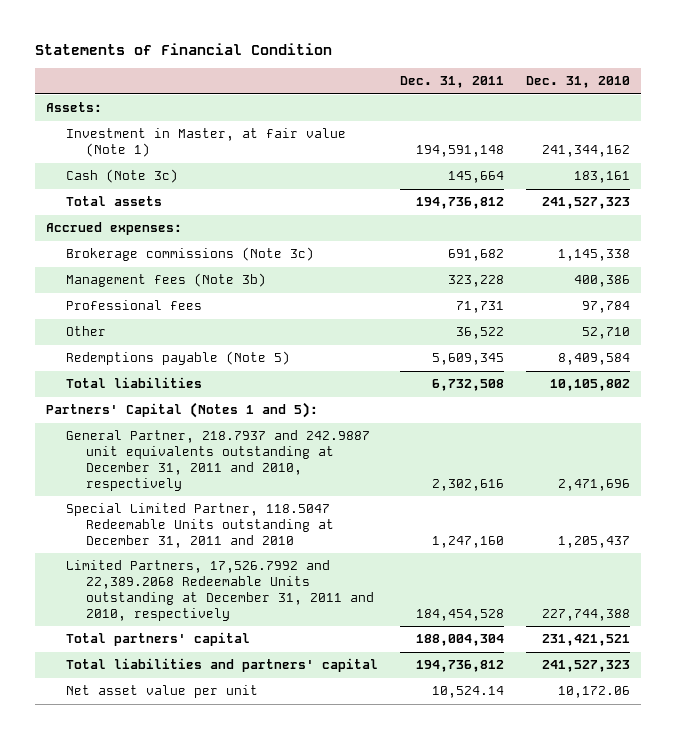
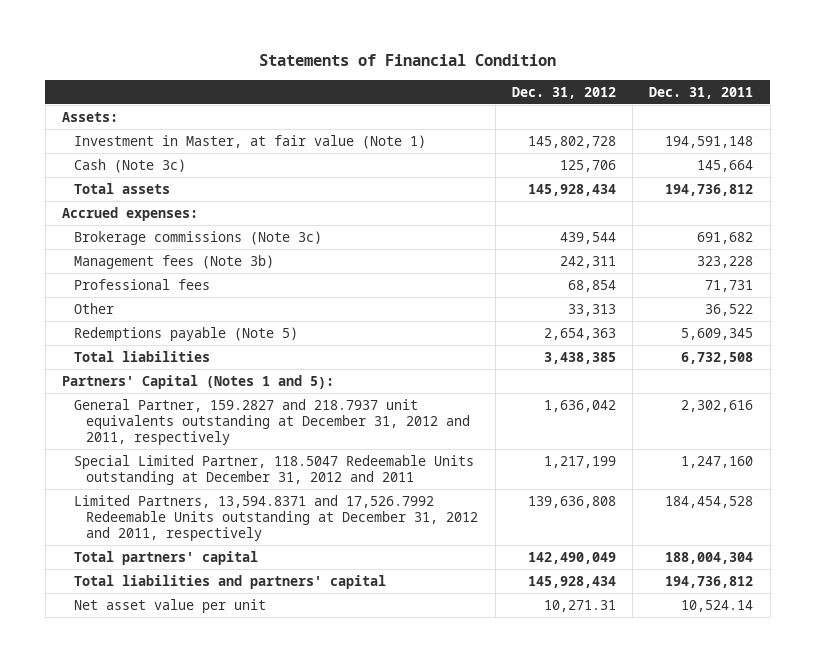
[525,76,630,89] Dec. 31, 2010 -> none
none -> [511,86,616,99] Dec. 31, 2012
[66,430,371,491] General Partner, 218.7937 and 242.9887 unit equivalents outstanding at December 31, 2011 and 2010, respectively -> [74,398,471,446] General Partner, 159.2827 and 218.7937 unit equivalents outstanding at December 31, 2012 and 2011, respectively
[66,503,335,549] Special Limited Partner, 118.5047 Redeemable Units outstanding at December 31, 2011 and 2010 -> [74,454,475,485] Special Limited Partner, 118.5047 Redeemable Units outstanding at December 31, 2012 and 2011
[66,560,375,621] Limited Partners, 17,526.7992 and 22,389.2068 Redeemable Units outstanding at December 31, 2011 and 2010, respectively -> [74,494,479,542] Limited Partners, 13,594.8371 and 17,526.7992 Redeemable Units outstanding at December 31, 2012 and 2011, respectively

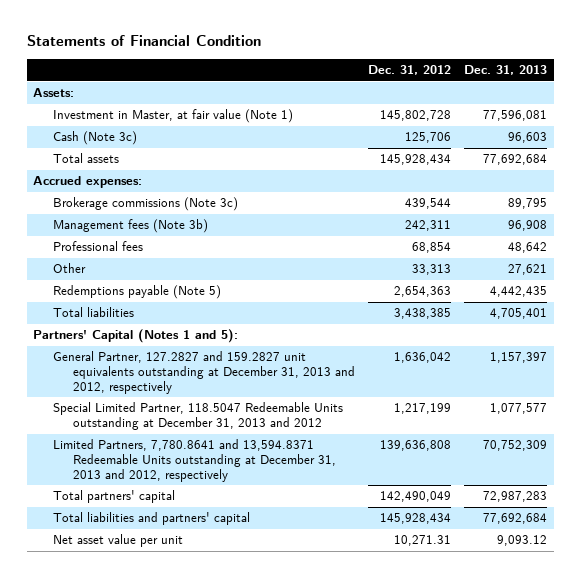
[649,86,754,99] Dec. 31, 2011 -> none
none -> [464,65,548,76] Dec. 31, 2013
[74,398,471,446] General Partner, 159.2827 and 218.7937 unit equivalents outstanding at December 31, 2012 and 2011, respectively -> [53,351,356,395] General Partner, 127.2827 and 159.2827 unit equivalents outstanding at December 31, 2013 and 2012, respectively
[74,454,475,485] Special Limited Partner, 118.5047 Redeemable Units outstanding at December 31, 2012 and 2011 -> [53,402,344,431] Special Limited Partner, 118.5047 Redeemable Units outstanding at December 31, 2013 and 2012
[74,494,479,542] Limited Partners, 13,594.8371 and 17,526.7992 Redeemable Units outstanding at December 31, 2012 and 2011, respectively -> [53,439,337,483] Limited Partners, 7,780.8641 and 13,594.8371 Redeemable Units outstanding at December 31, 2013 and 2012, respectively

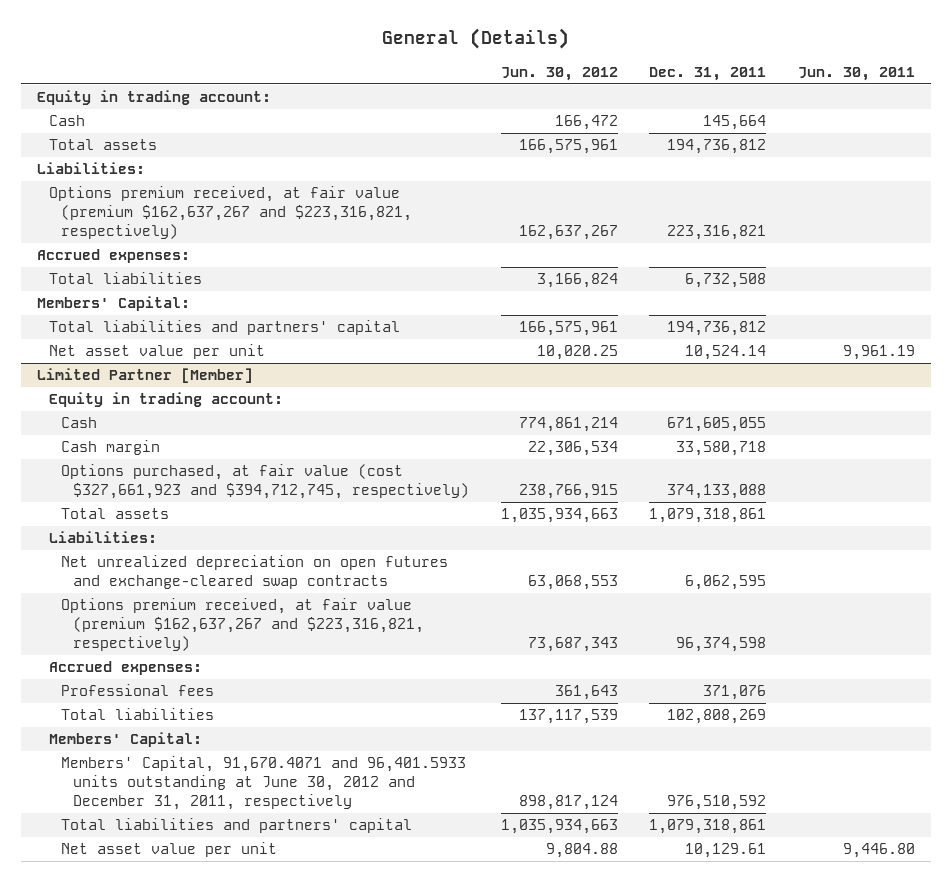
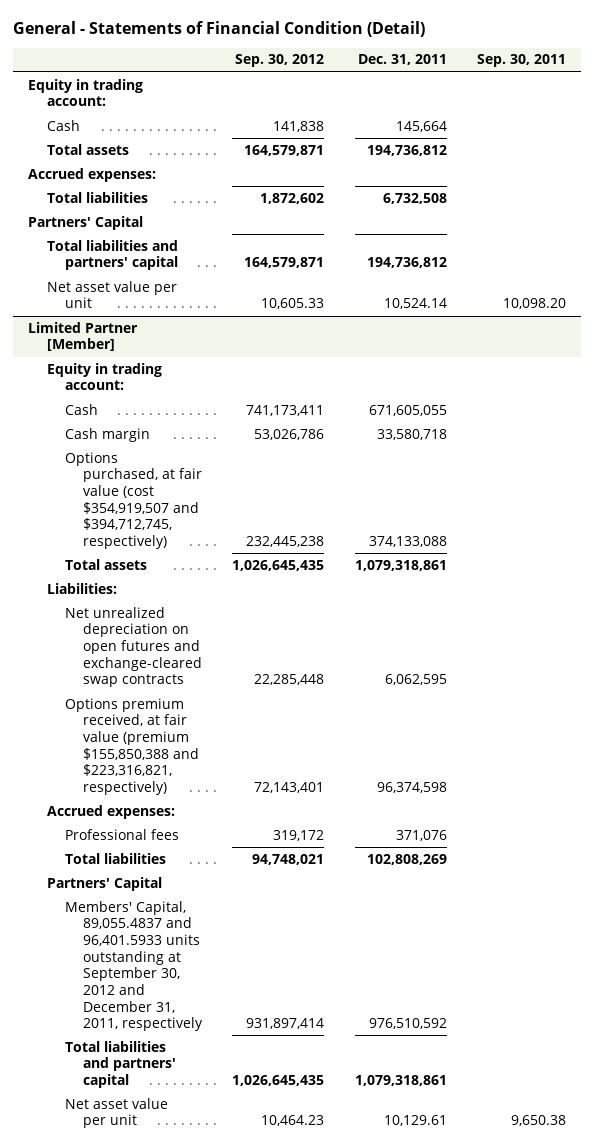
[381,28,569,50] General (Details) -> [13,21,426,38] General - Statements of Financial Condition (Detail)
[500,66,618,81] Jun. 30, 2012 -> none
[797,66,915,81] Jun. 30, 2011 -> none
none -> [235,54,325,68] Sep. 30, 2012
none -> [476,54,566,68] Sep. 30, 2011
[36,162,145,175] Liabilities: -> none
[49,186,413,240] Options premium received, at fair value (premium $162,637,267 and $223,316,821, respectively) -> none
[36,296,190,312] Members' Capital: -> [28,215,144,230] Partners' Capital
[61,464,470,500] Options purchased, at fair value (cost $327,661,923 and $394,712,745, respectively) -> [64,451,203,549] Options purchased, at fair value (cost $354,919,507 and $394,712,745, respectively)
[61,598,425,652] Options premium received, at fair value (premium $162,637,267 and $223,316,821, respectively) -> [64,697,200,795] Options premium received, at fair value (premium $155,850,388 and $223,316,821, respectively)
[49,732,203,748] Members' Capital: -> [46,876,162,891] Partners' Capital
[61,756,467,811] Members' Capital, 91,670.4071 and 96,401.5933 units outstanding at June 30, 2012 and December 31, 2011, respectively -> [64,900,204,1032] Members' Capital, 89,055.4837 and 96,401.5933 units outstanding at September 30, 2012 and December 31, 2011, respectively

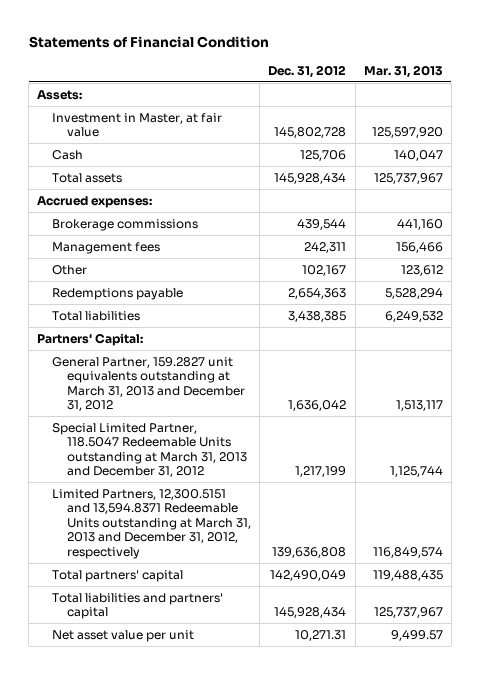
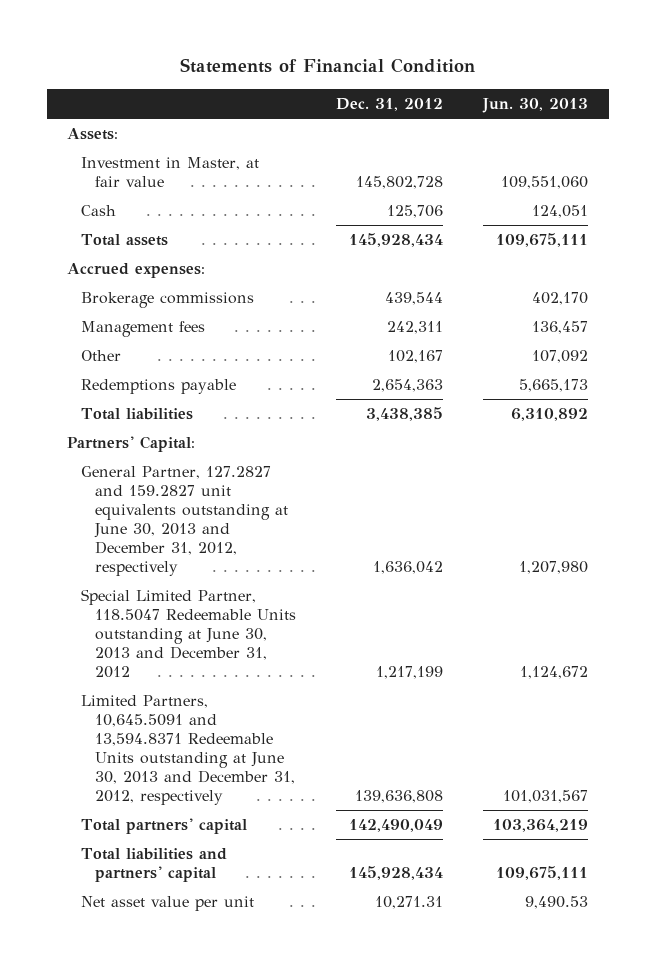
[363,64,443,78] Mar. 31, 2013 -> none
none -> [482,97,589,113] Jun. 30, 2013
[52,356,245,412] General Partner, 159.2827 unit equivalents outstanding at March 31, 2013 and December 31, 2012 -> [81,466,288,577] General Partner, 127.2827 and 159.2827 unit equivalents outstanding at June 30, 2013 and December 31, 2012, respectively
[52,422,247,478] Special Limited Partner, 118.5047 Redeemable Units outstanding at March 31, 2013 and December 31, 2012 -> [81,589,296,679] Special Limited Partner, 118.5047 Redeemable Units outstanding at June 30, 2013 and December 31, 2012
[52,488,251,559] Limited Partners, 12,300.5151 and 13,594.8371 Redeemable Units outstanding at March 31, 2013 and December 31, 2012, respectively -> [81,695,295,806] Limited Partners, 10,645.5091 and 13,594.8371 Redeemable Units outstanding at June 30, 2013 and December 31, 2012, respectively

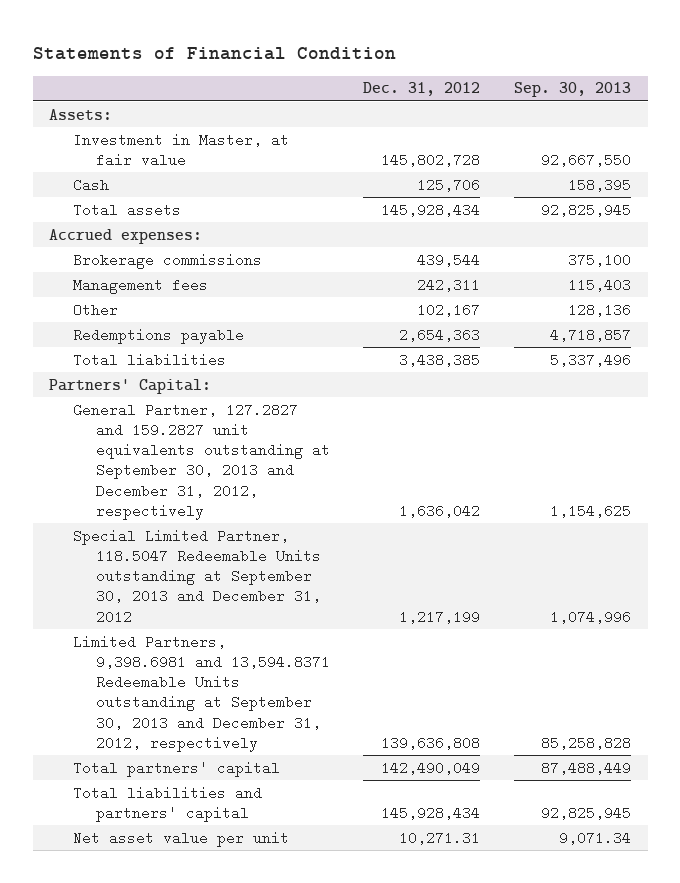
[482,97,589,113] Jun. 30, 2013 -> none
none -> [514,82,632,98] Sep. 30, 2013
[81,466,288,577] General Partner, 127.2827 and 159.2827 unit equivalents outstanding at June 30, 2013 and December 31, 2012, respectively -> [72,402,330,520] General Partner, 127.2827 and 159.2827 unit equivalents outstanding at September 30, 2013 and December 31, 2012, respectively
[81,589,296,679] Special Limited Partner, 118.5047 Redeemable Units outstanding at June 30, 2013 and December 31, 2012 -> [72,528,321,624] Special Limited Partner, 118.5047 Redeemable Units outstanding at September 30, 2013 and December 31, 2012
[81,695,295,806] Limited Partners, 10,645.5091 and 13,594.8371 Redeemable Units outstanding at June 30, 2013 and December 31, 2012, respectively -> [72,634,330,752] Limited Partners, 9,398.6981 and 13,594.8371 Redeemable Units outstanding at September 30, 2013 and December 31, 2012, respectively

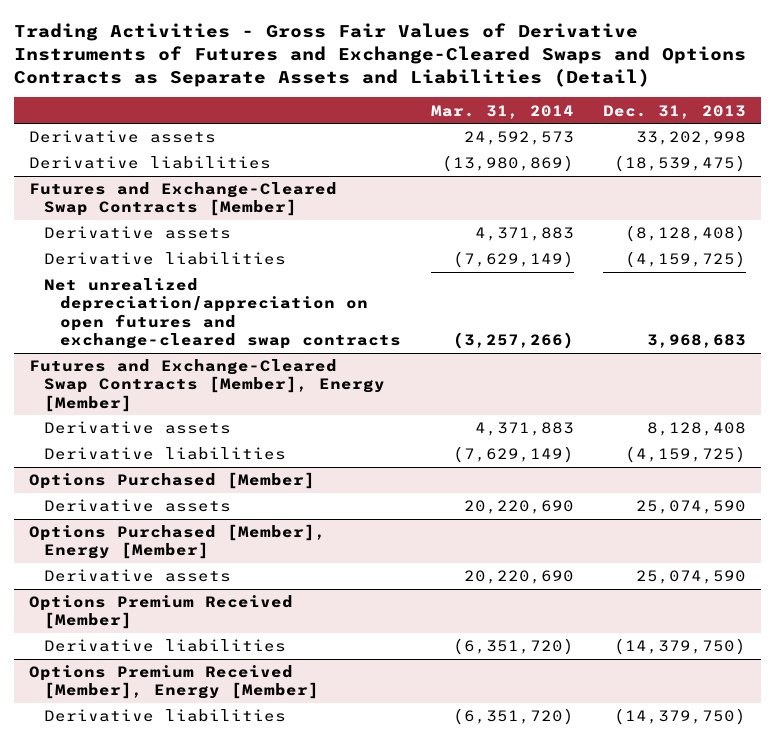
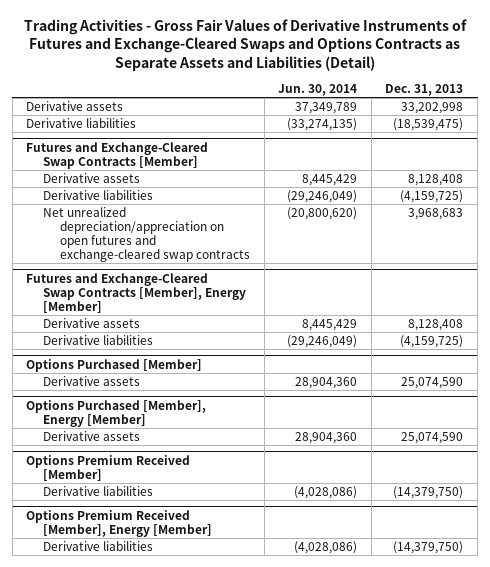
[430,104,574,119] Mar. 31, 2014 -> none
none -> [278,84,358,97] Jun. 30, 2014
[625,225,747,243] (8,128,408) -> [408,174,464,187] 8,128,408

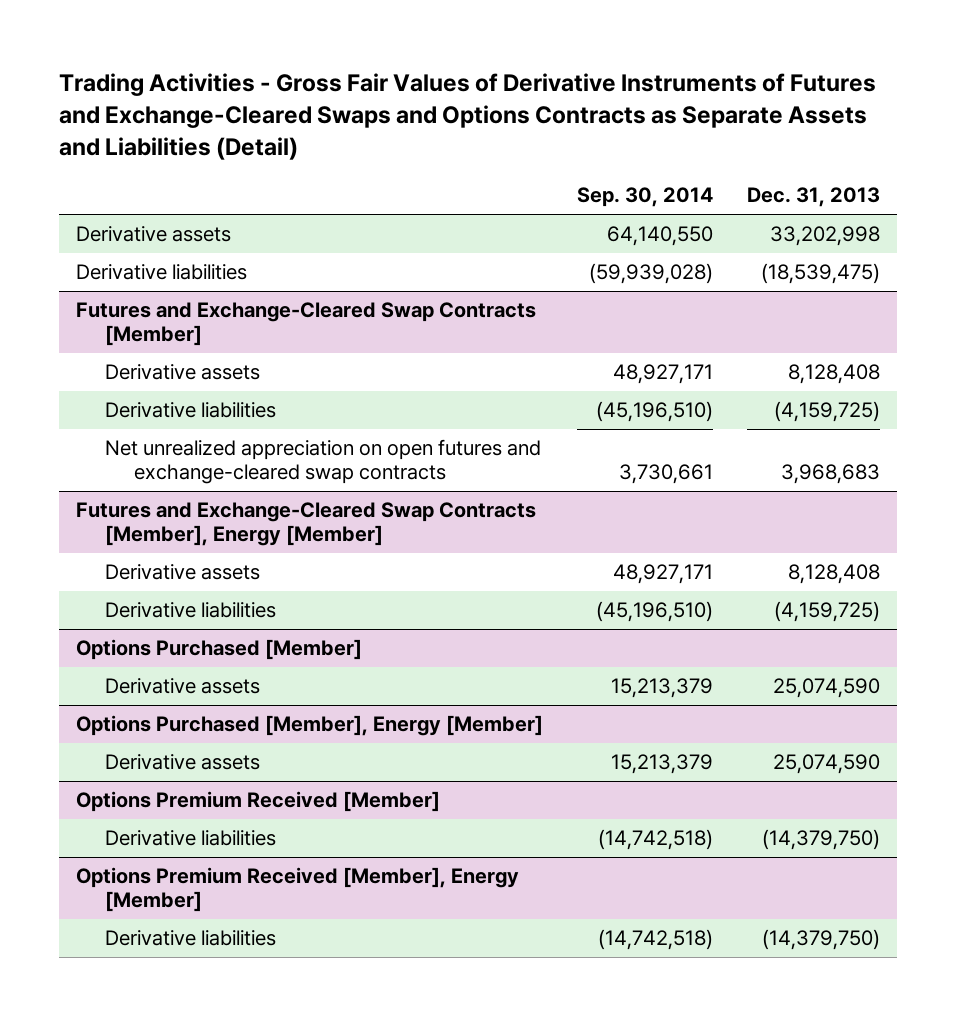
[278,84,358,97] Jun. 30, 2014 -> none
none -> [577,187,714,208] Sep. 30, 2014
[43,207,250,262] Net unrealized depreciation/appreciation on open futures and exchange-cleared swap contracts -> [105,439,542,485] Net unrealized appreciation on open futures and exchange-cleared swap contracts

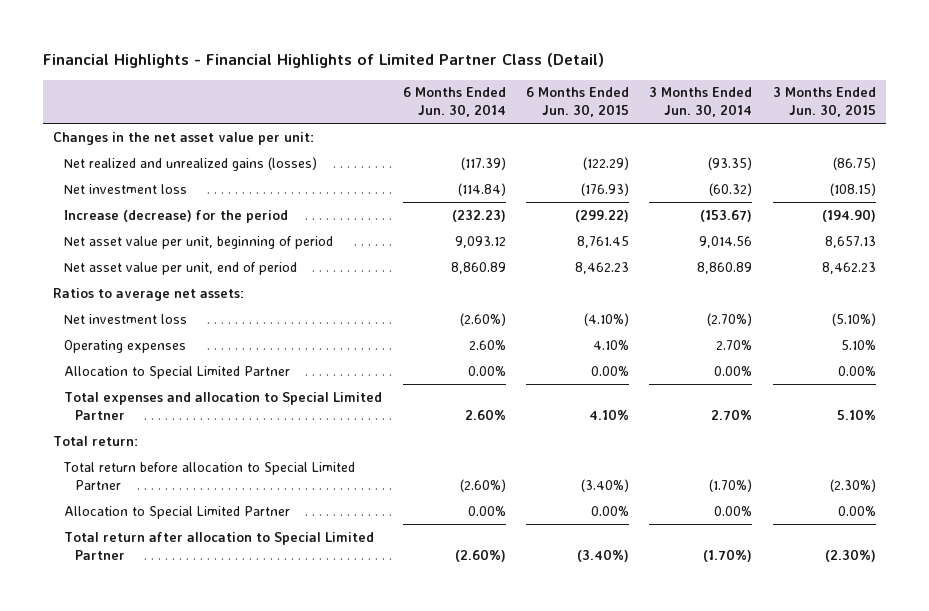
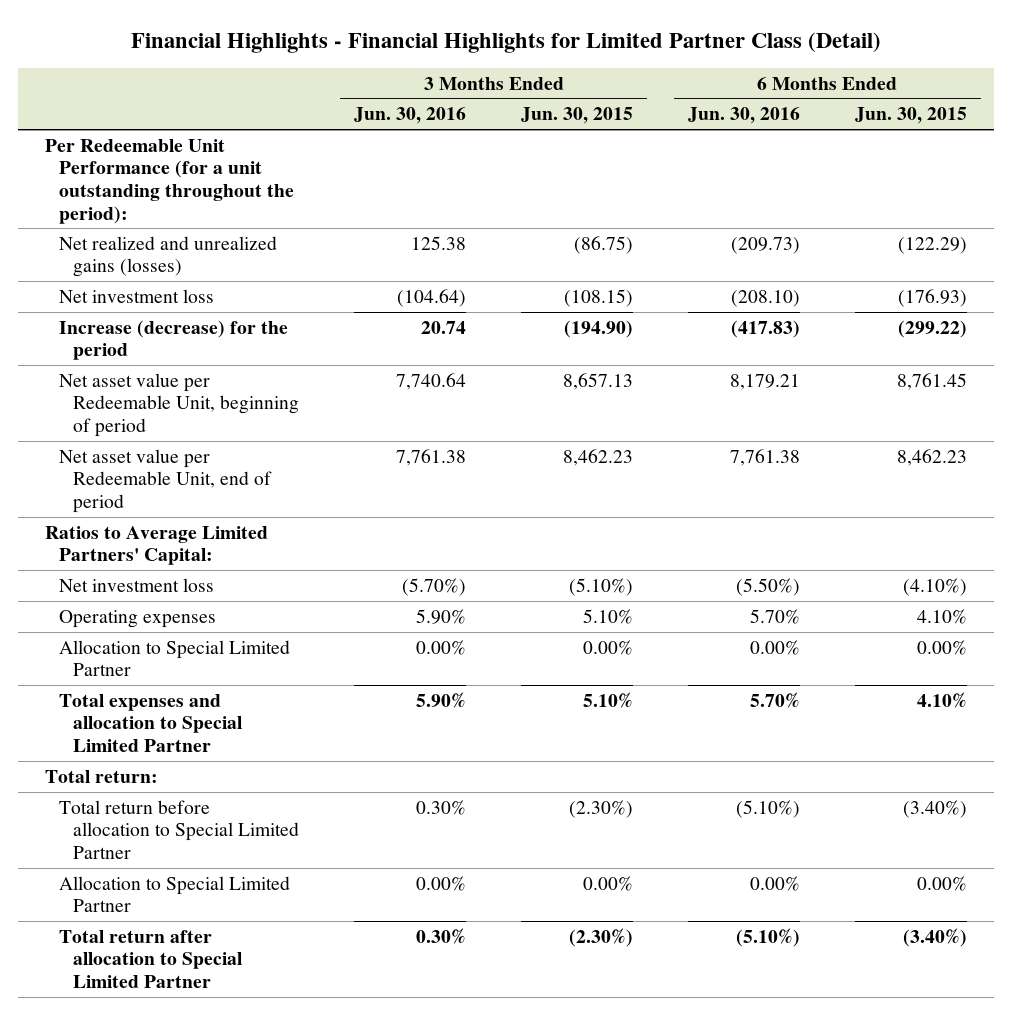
[43,53,605,69] Financial Highlights - Financial Highlights of Limited Partner Class (Detail) -> [130,32,881,54] Financial Highlights - Financial Highlights for Limited Partner Class (Detail)
[402,87,506,118] 6 Months Ended Jun. 30, 2014 -> none
[649,87,753,118] 3 Months Ended Jun. 30, 2014 -> none
none -> [354,107,467,125] Jun. 30, 2016
none -> [687,107,800,125] Jun. 30, 2016
[53,131,315,145] Changes in the net asset value per unit: -> none
none -> [45,138,295,224] Per Redeemable Unit Performance (for a unit outstanding throughout the period):
[64,235,334,249] Net asset value per unit, beginning of period -> [59,372,300,437] Net asset value per Redeemable Unit, beginning of period
[64,261,298,275] Net asset value per unit, end of period -> [59,448,273,513] Net asset value per Redeemable Unit, end of period
[53,287,245,301] Ratios to average net assets: -> [45,525,269,566] Ratios to Average Limited Partners' Capital:

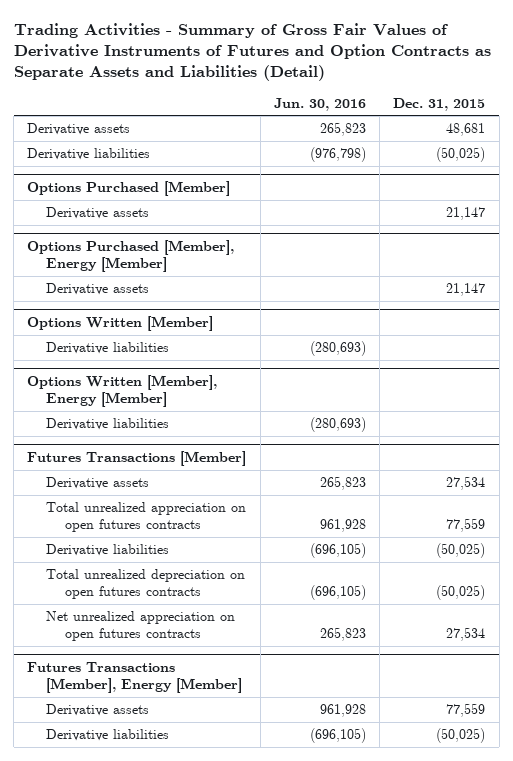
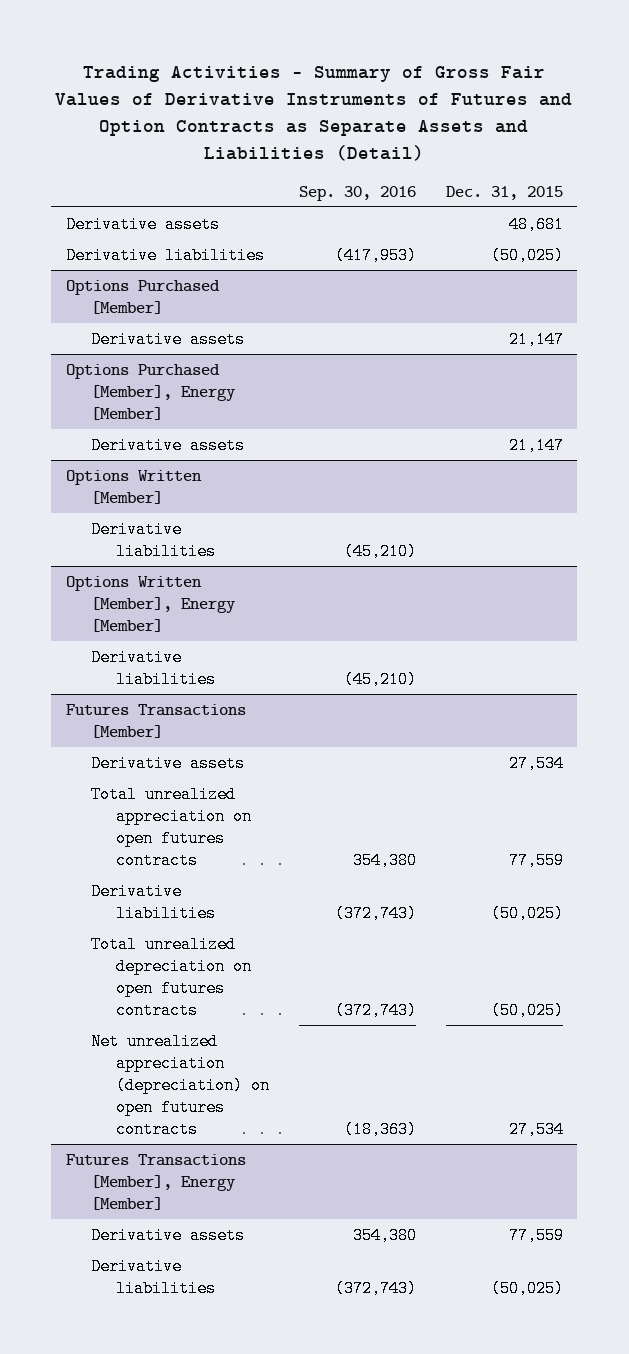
[273,97,366,111] Jun. 30, 2016 -> none
none -> [298,185,416,201] Sep. 30, 2016
[46,611,236,642] Net unrealized appreciation on open futures contracts -> [91,1032,271,1139] Net unrealized appreciation (depreciation) on open futures contracts

